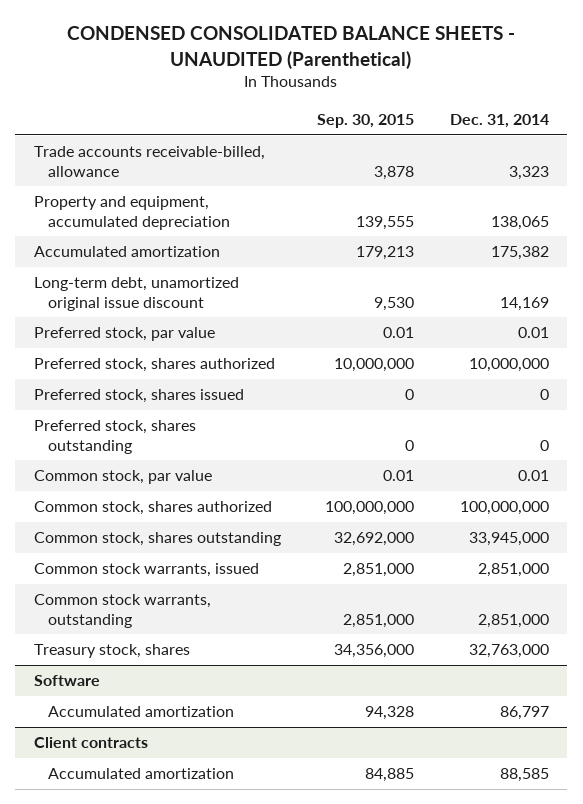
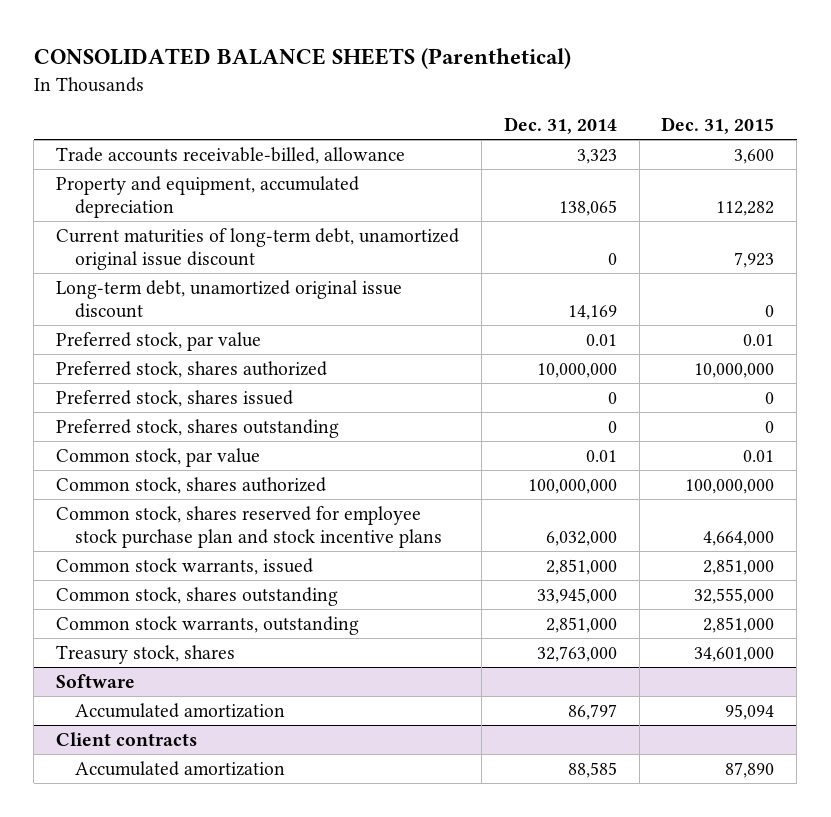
[67,26,516,69] CONDENSED CONSOLIDATED BALANCE SHEETS - UNAUDITED (Parenthetical) -> [33,48,571,70] CONSOLIDATED BALANCE SHEETS (Parenthetical)
[316,113,414,128] Sep. 30, 2015 -> none
none -> [661,116,775,134] Dec. 31, 2015
[33,246,220,258] Accumulated amortization -> none
none -> [56,227,460,270] Current maturities of long-term debt, unamortized original issue discount
none -> [56,505,443,548] Common stock, shares reserved for employee stock purchase plan and stock incentive plans
[33,532,281,547] Common stock, shares outstanding -> [56,586,339,606] Common stock, shares outstanding

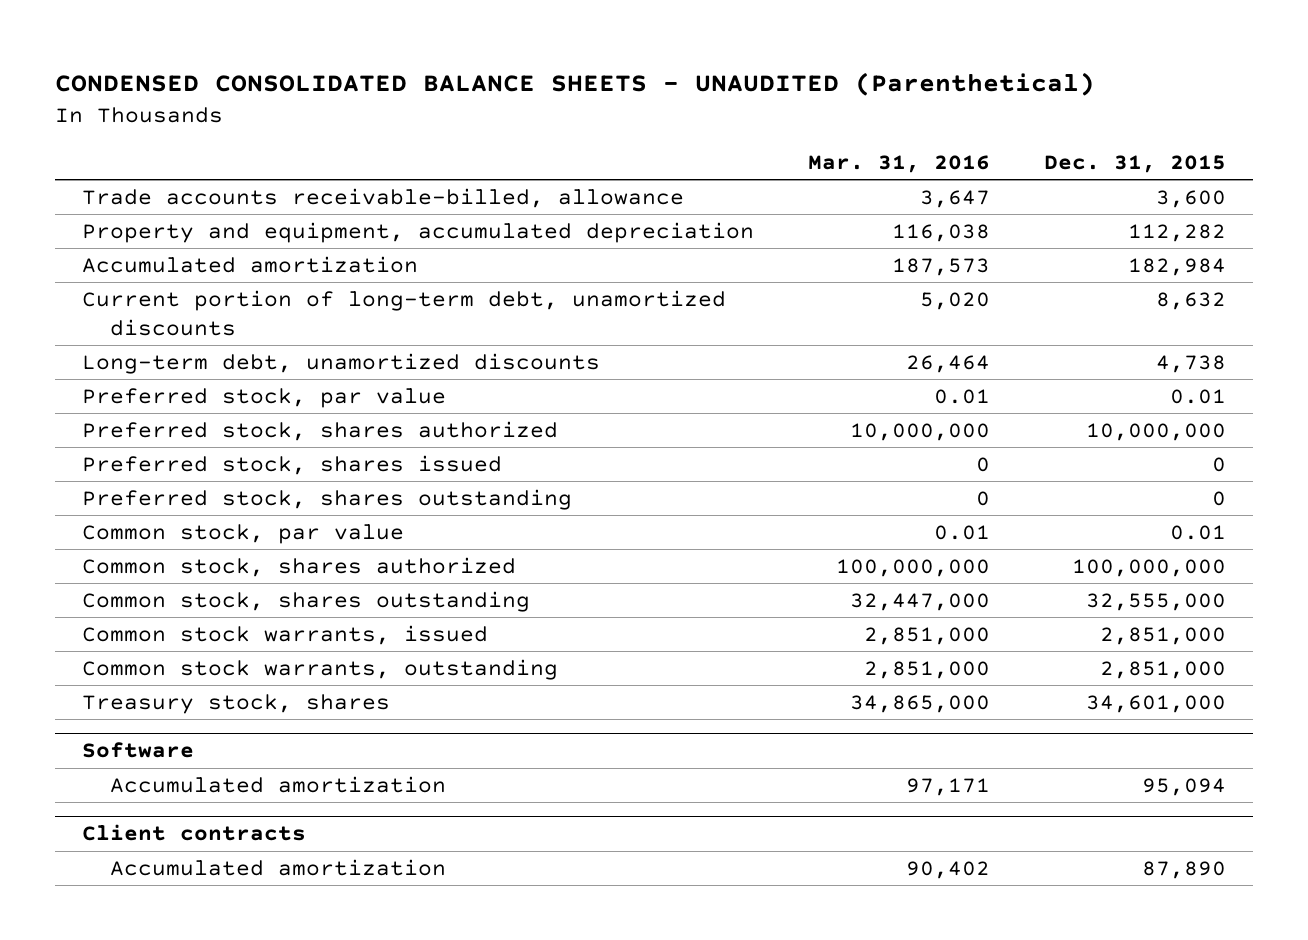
[33,48,571,70] CONSOLIDATED BALANCE SHEETS (Parenthetical) -> [55,71,1096,96] CONDENSED CONSOLIDATED BALANCE SHEETS - UNAUDITED (Parenthetical)
[503,116,617,134] Dec. 31, 2014 -> none
none -> [807,155,990,174] Mar. 31, 2016
none -> [82,255,419,273] Accumulated amortization
[56,227,460,270] Current maturities of long-term debt, unamortized original issue discount -> [82,289,727,336] Current portion of long-term debt, unamortized discounts
[734,251,775,268] 7,923 -> [1155,291,1226,310] 8,632
[56,279,403,318] Long-term debt, unamortized original issue discount -> [82,352,601,374] Long-term debt, unamortized discounts
[765,304,775,317] 0 -> [1155,354,1226,373] 4,738
[56,505,443,548] Common stock, shares reserved for employee stock purchase plan and stock incentive plans -> none
[56,557,314,575] Common stock warrants, issued -> [82,624,489,645] Common stock warrants, issued

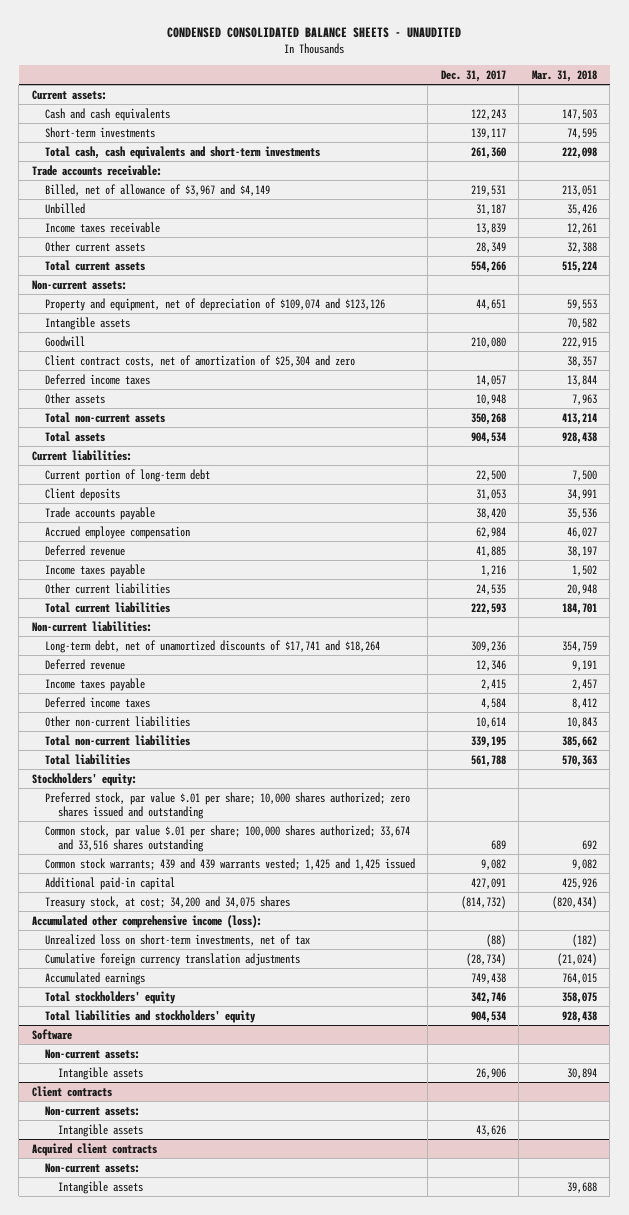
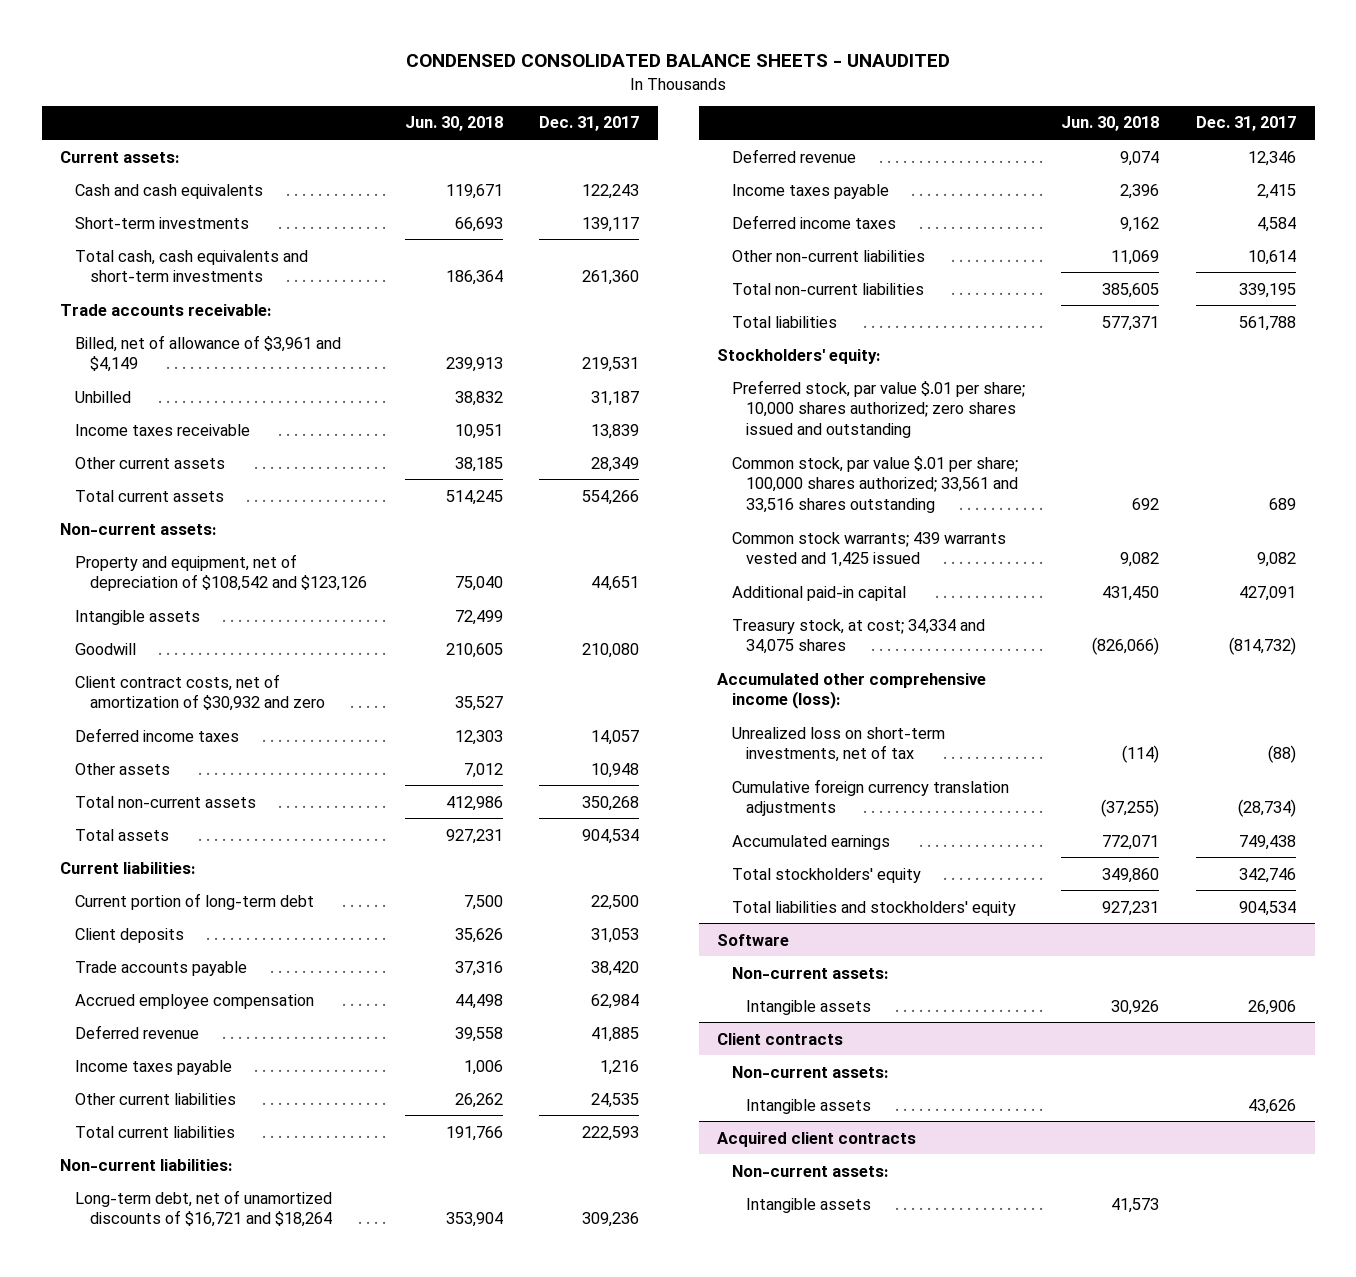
[531,70,597,83] Mar. 31, 2018 -> none
none -> [404,116,503,132] Jun. 30, 2018
[44,183,270,196] Billed, net of allowance of $3,967 and $4,149 -> [74,334,341,373] Billed, net of allowance of $3,961 and $4,149
[44,297,385,311] Property and equipment, net of depreciation of $109,074 and $123,126 -> [74,553,367,592] Property and equipment, net of depreciation of $108,542 and $123,126
[44,354,355,367] Client contract costs, net of amortization of $25,304 and zero -> [74,673,325,712] Client contract costs, net of amortization of $30,932 and zero
[44,639,380,653] Long-term debt, net of unamortized discounts of $17,741 and $18,264 -> [74,1189,332,1228] Long-term debt, net of unamortized discounts of $16,721 and $18,264
[44,824,410,852] Common stock, par value $.01 per share; 100,000 shares authorized; 33,674 and 33,516 shares outstanding -> [731,455,1019,514] Common stock, par value $.01 per share; 100,000 shares authorized; 33,561 and 33,516 shares outstanding
[44,857,415,870] Common stock warrants; 439 and 439 warrants vested; 1,425 and 1,425 issued -> [731,531,1006,568] Common stock warrants; 439 warrants vested and 1,425 issued
[44,895,290,909] Treasury stock, at cost; 34,200 and 34,075 shares -> [731,618,985,655] Treasury stock, at cost; 34,334 and 34,075 shares

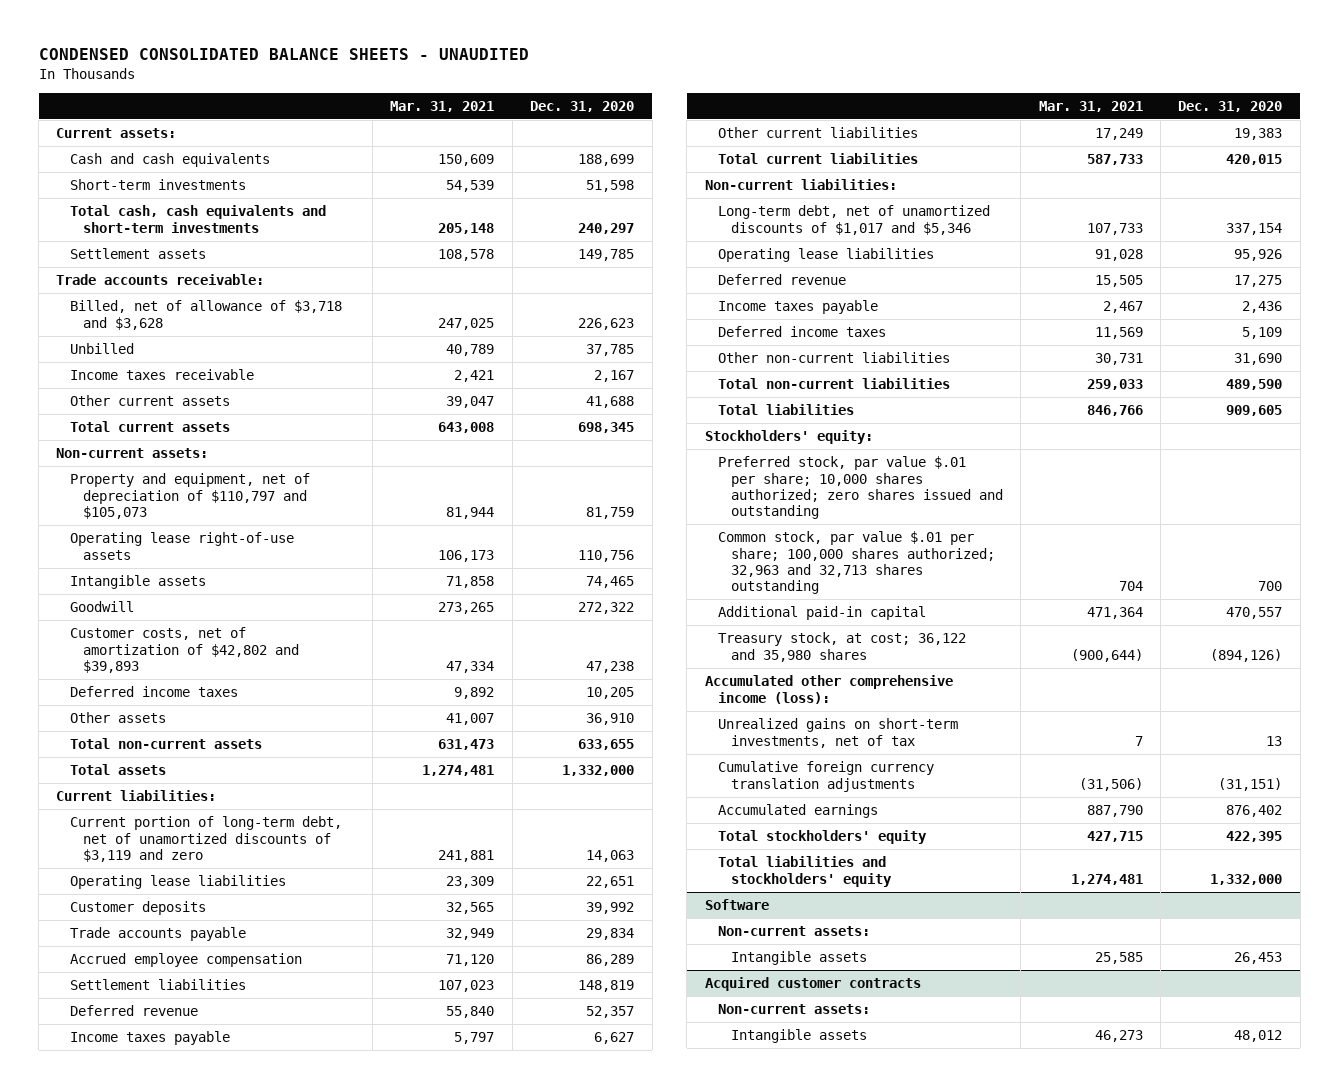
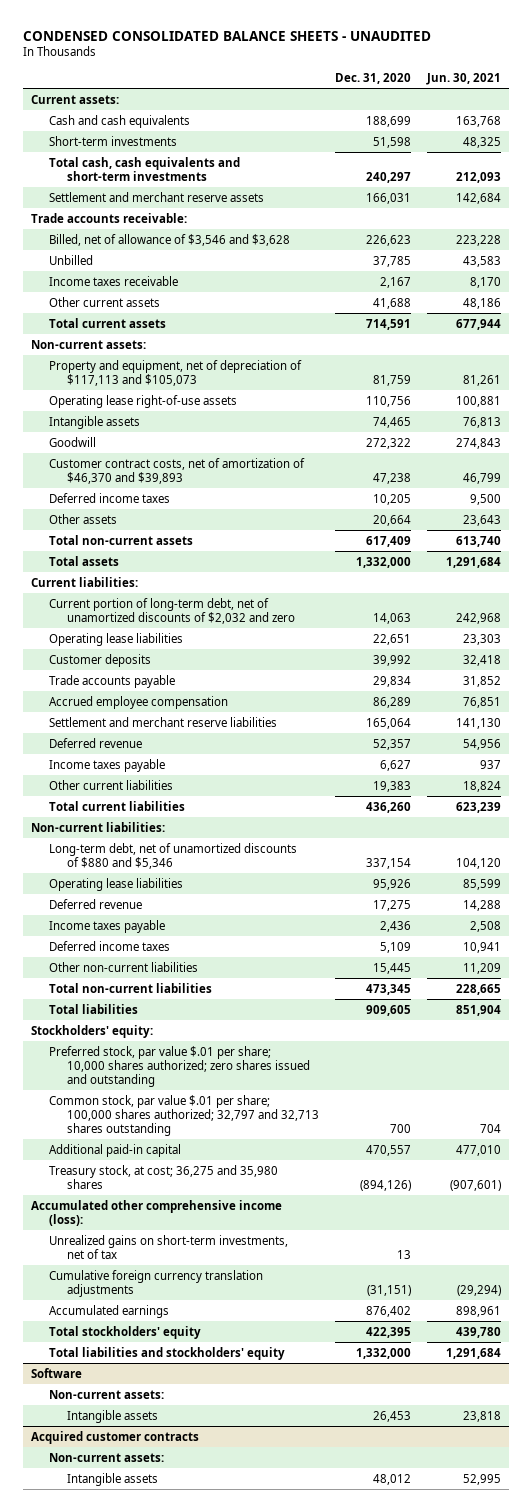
[390,100,495,112] Mar. 31, 2021 -> none
none -> [426,73,502,86] Jun. 30, 2021
[69,248,206,260] Settlement assets -> none
none -> [48,191,264,202] Settlement and merchant reserve assets
[69,300,342,330] Billed, net of allowance of $3,718 and $3,628 -> [48,233,290,246] Billed, net of allowance of $3,546 and $3,628
[578,422,635,434] 698,345 -> [365,318,411,330] 714,591
[69,473,310,519] Property and equipment, net of depreciation of $110,797 and $105,073 -> [48,359,302,386] Property and equipment, net of depreciation of $117,113 and $105,073
[69,627,299,673] Customer costs, net of amortization of $42,802 and $39,893 -> [48,457,305,484] Customer contract costs, net of amortization of $46,370 and $39,893
[586,713,635,726] 36,910 -> [372,514,411,526] 20,664
[578,739,635,751] 633,655 -> [365,535,411,547] 617,409
[69,816,342,862] Current portion of long-term debt, net of unamortized discounts of $3,119 and zero -> [48,597,295,624] Current portion of long-term debt, net of unamortized discounts of $2,032 and zero
[69,979,246,991] Settlement liabilities -> none
none -> [48,716,277,727] Settlement and merchant reserve liabilities
[1226,154,1283,166] 420,015 -> [365,801,411,813] 436,260
[717,205,990,235] Long-term debt, net of unamortized discounts of $1,017 and $5,346 -> [48,842,297,869] Long-term debt, net of unamortized discounts of $880 and $5,346
[1234,353,1283,366] 31,690 -> [372,962,411,974] 15,445
[1226,379,1283,391] 489,590 -> [365,983,411,995] 473,345
[717,531,995,595] Common stock, par value $.01 per share; 100,000 shares authorized; 32,963 and 32,713 shares outstanding -> [48,1094,319,1136] Common stock, par value $.01 per share; 100,000 shares authorized; 32,797 and 32,713 shares outstanding
[717,632,966,662] Treasury stock, at cost; 36,122 and 35,980 shares -> [48,1164,278,1189] Treasury stock, at cost; 36,275 and 35,980 shares

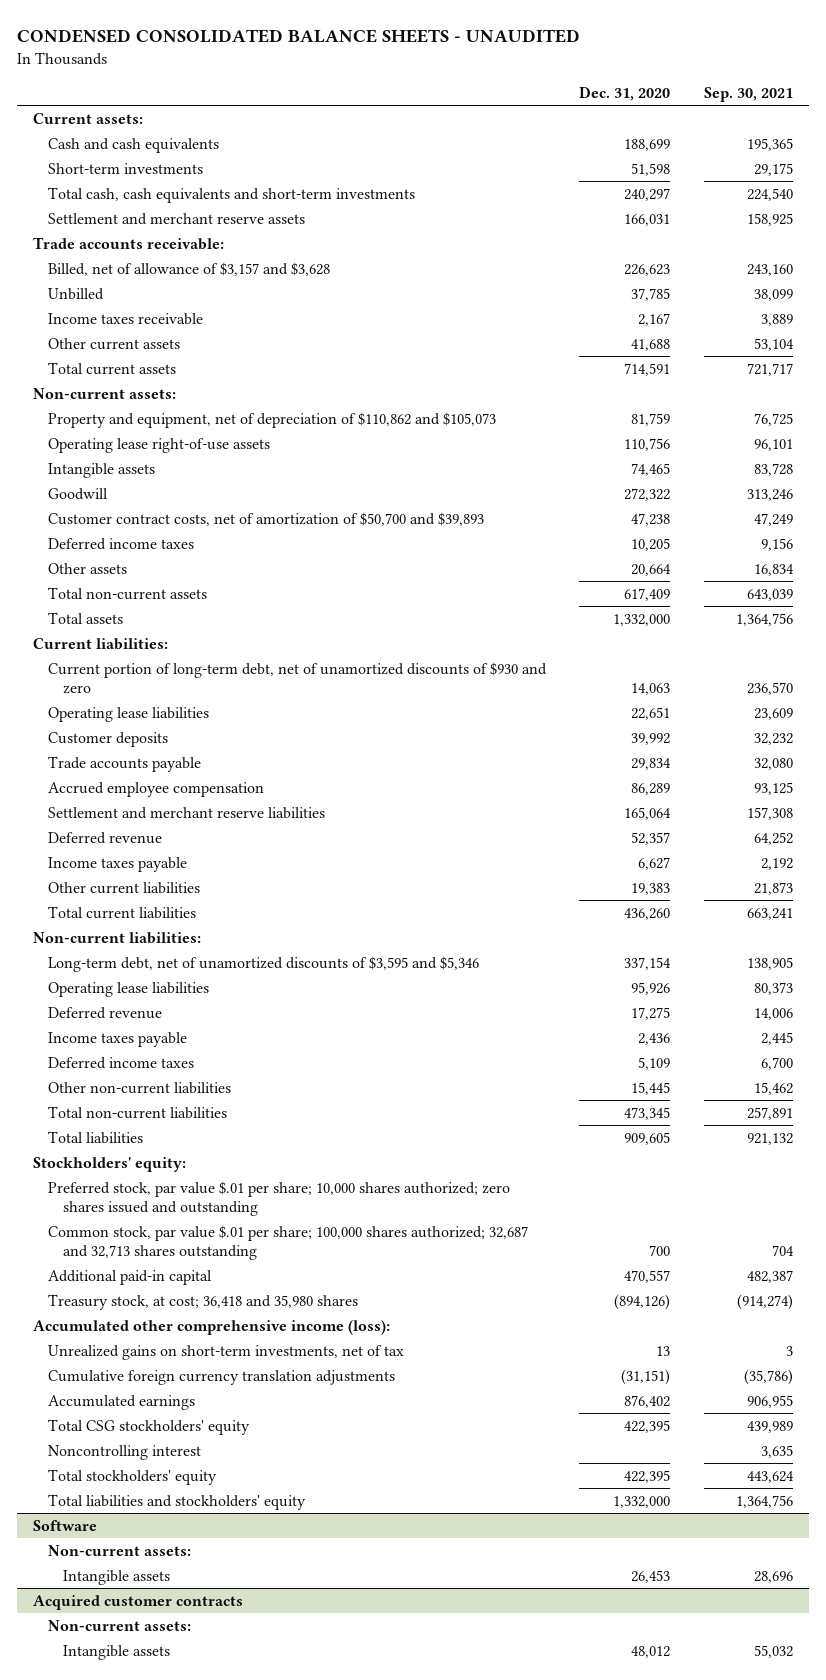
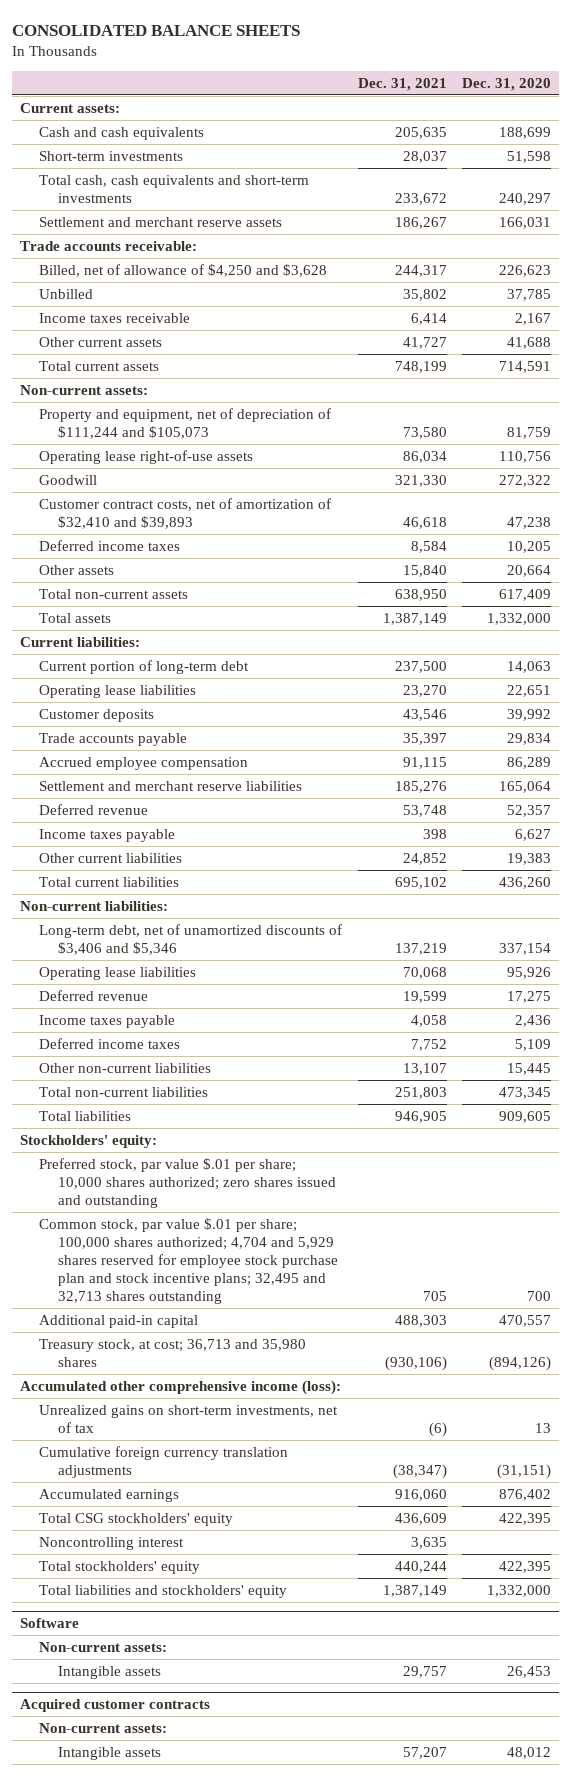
[16,28,580,43] CONDENSED CONSOLIDATED BALANCE SHEETS - UNAUDITED -> [12,24,301,36] CONSOLIDATED BALANCE SHEETS
[703,86,793,102] Sep. 30, 2021 -> none
none -> [357,77,447,91] Dec. 31, 2021
[48,261,331,276] Billed, net of allowance of $3,157 and $3,628 -> [39,263,328,277] Billed, net of allowance of $4,250 and $3,628
[48,411,497,428] Property and equipment, net of depreciation of $110,862 and $105,073 -> [39,407,332,439] Property and equipment, net of depreciation of $111,244 and $105,073
[48,462,156,478] Intangible assets -> none
[48,511,485,526] Customer contract costs, net of amortization of $50,700 and $39,893 -> [39,497,332,529] Customer contract costs, net of amortization of $32,410 and $39,893
[48,661,548,694] Current portion of long-term debt, net of unamortized discounts of $930 and zero -> [39,659,250,674] Current portion of long-term debt
[48,955,480,972] Long-term debt, net of unamortized discounts of $3,595 and $5,346 -> [39,923,343,955] Long-term debt, net of unamortized discounts of $3,406 and $5,346
[48,1224,529,1260] Common stock, par value $.01 per share; 100,000 shares authorized; 32,687 and 32,713 shares outstanding -> [39,1217,339,1304] Common stock, par value $.01 per share; 100,000 shares authorized; 4,704 and 5,929 shares reserved for employee stock purchase plan and stock incentive plans; 32,495 and 32,713 shares outstanding
[48,1293,359,1310] Treasury stock, at cost; 36,418 and 35,980 shares -> [39,1338,307,1367] Treasury stock, at cost; 36,713 and 35,980 shares

